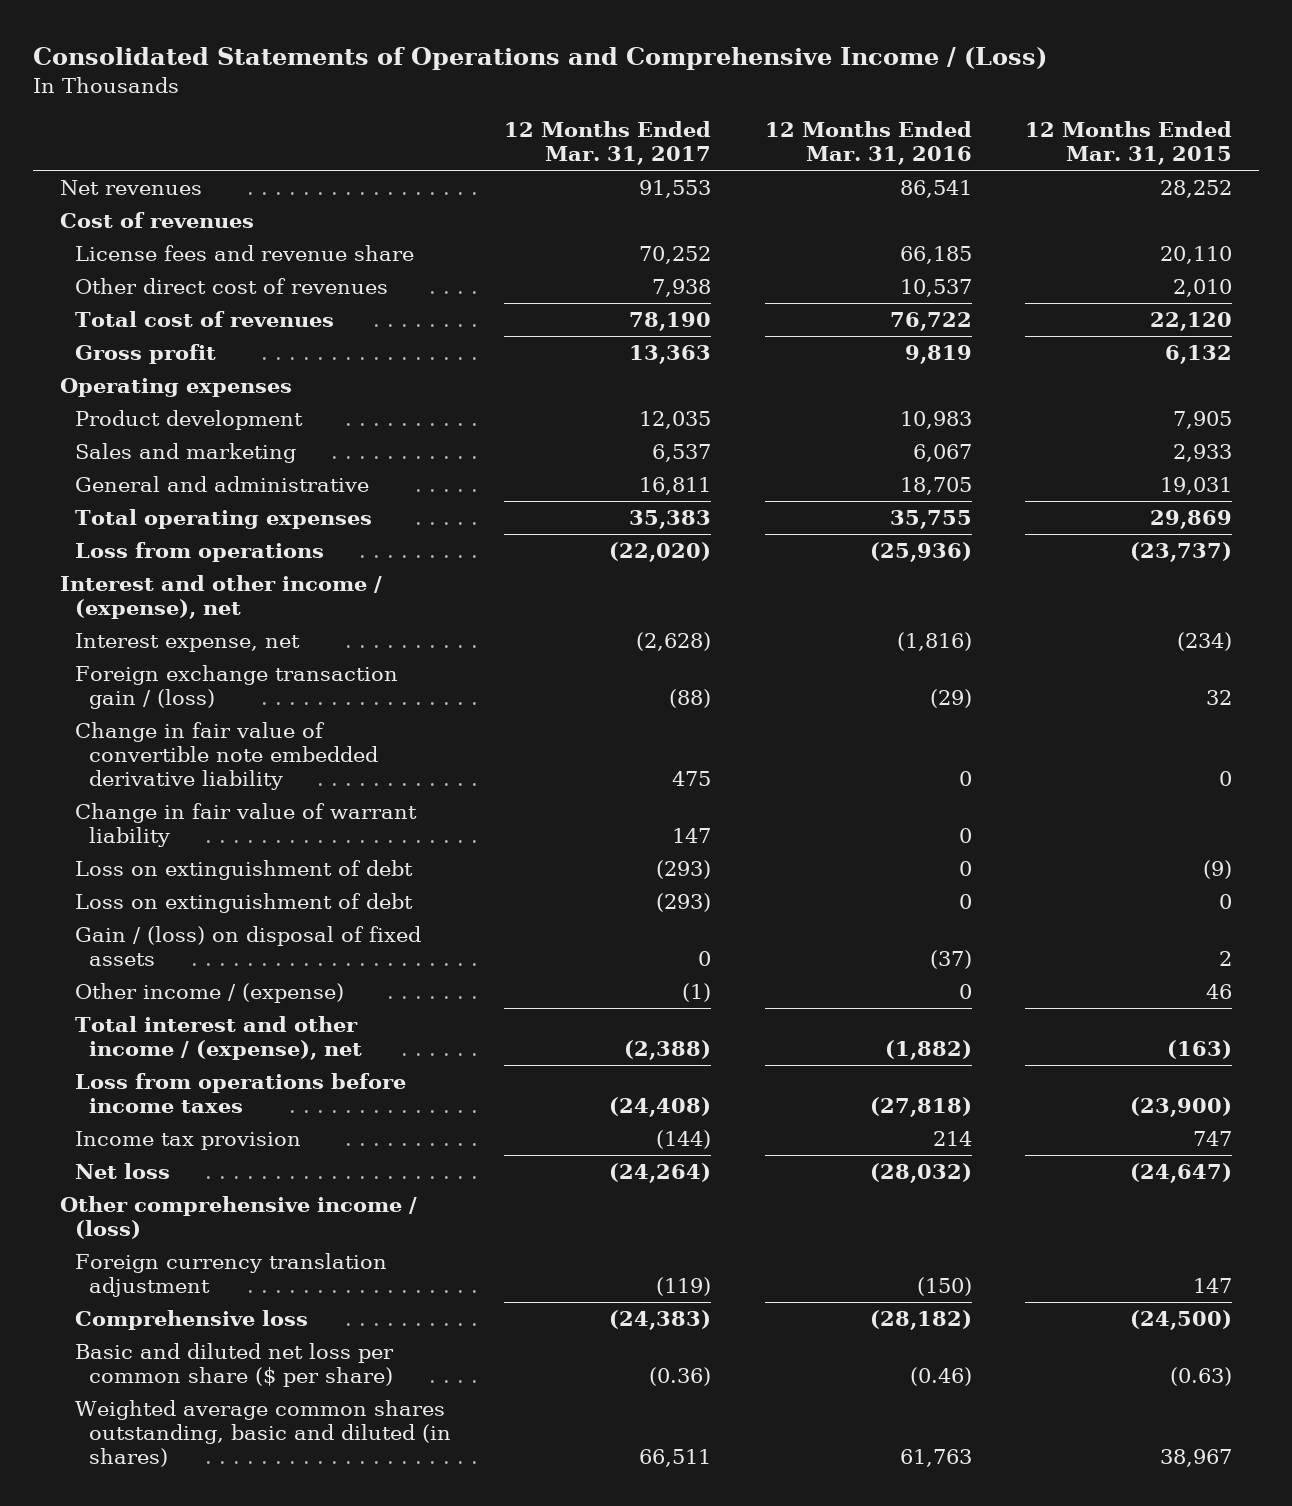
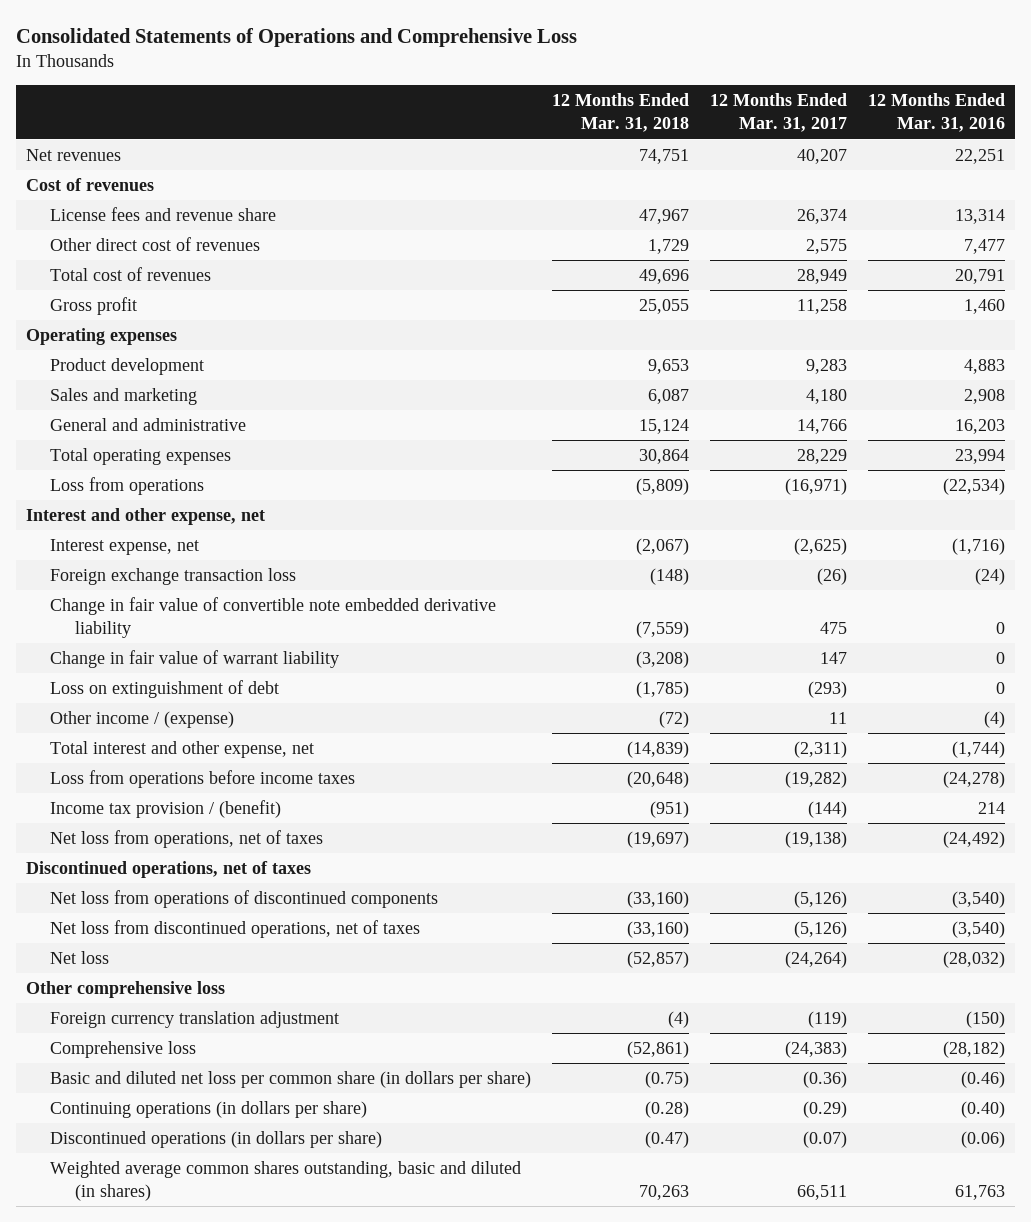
[33,47,1048,71] Consolidated Statements of Operations and Comprehensive Income / (Loss) -> [15,28,577,48] Consolidated Statements of Operations and Comprehensive Loss
[1024,121,1232,166] 12 Months Ended Mar. 31, 2015 -> none
none -> [552,93,690,133] 12 Months Ended Mar. 31, 2018
[639,179,712,198] 91,553 -> [797,148,848,164] 40,207
[899,179,972,198] 86,541 -> [955,148,1006,164] 22,251
[639,245,712,264] 70,252 -> [797,208,848,224] 26,374
[899,245,972,264] 66,185 -> [955,208,1006,224] 13,314
[652,278,712,297] 7,938 -> [806,238,848,254] 2,575
[899,278,972,297] 10,537 -> [964,238,1006,254] 7,477
[629,311,712,331] 78,190 -> [797,268,848,284] 28,949
[889,311,972,331] 76,722 -> [955,268,1006,284] 20,791
[629,344,712,364] 13,363 -> [797,298,848,314] 11,258
[904,344,972,364] 9,819 -> [964,298,1006,314] 1,460
[639,410,712,429] 12,035 -> [806,358,848,374] 9,283
[899,410,972,429] 10,983 -> [964,358,1006,374] 4,883
[652,443,712,462] 6,537 -> [806,388,848,404] 4,180
[912,443,972,462] 6,067 -> [964,388,1006,404] 2,908
[639,476,712,495] 16,811 -> [797,418,848,434] 14,766
[899,476,972,495] 18,705 -> [955,418,1006,434] 16,203
[629,509,712,529] 35,383 -> [797,448,848,464] 28,229
[889,509,972,529] 35,755 -> [955,448,1006,464] 23,994
[609,541,712,562] (22,020) -> [785,477,848,495] (16,971)
[869,541,972,562] (25,936) -> [943,477,1006,495] (22,534)
[60,574,383,619] Interest and other income / (expense), net -> [26,507,266,525] Interest and other expense, net
[636,631,712,651] (2,628) -> [794,537,848,555] (2,625)
[896,631,972,651] (1,816) -> [952,537,1006,555] (1,716)
[74,664,398,709] Foreign exchange transaction gain / (loss) -> [50,567,297,585] Foreign exchange transaction loss
[669,688,712,708] (88) -> [817,567,848,585] (26)
[929,688,972,708] (29) -> [975,567,1006,585] (24)
[74,892,413,913] Loss on extinguishment of debt -> none
[74,925,421,966] Gain / (loss) on disposal of fixed assets -> none
[682,982,712,1002] (1) -> [829,711,848,724] 11
[958,983,972,999] 0 -> [984,710,1006,728] (4)
[74,1015,362,1060] Total interest and other income / (expense), net -> [50,740,315,758] Total interest and other expense, net
[624,1039,712,1060] (2,388) -> [794,740,848,758] (2,311)
[884,1039,972,1060] (1,882) -> [952,740,1006,758] (1,744)
[609,1096,712,1117] (24,408) -> [785,770,848,788] (19,282)
[869,1096,972,1117] (27,818) -> [943,770,1006,788] (24,278)
[74,1130,301,1150] Income tax provision -> [50,799,282,818] Income tax provision / (benefit)
none -> [50,829,324,848] Net loss from operations, net of taxes
none -> [26,860,312,878] Discontinued operations, net of taxes
none -> [50,889,439,908] Net loss from operations of discontinued components
none -> [50,919,421,938] Net loss from discontinued operations, net of taxes
[60,1195,418,1239] Other comprehensive income / (loss) -> [26,980,226,998] Other comprehensive loss
[74,1342,394,1387] Basic and diluted net loss per common share ($ per share) -> [50,1070,532,1088] Basic and diluted net loss per common share (in dollars per share)
none -> [50,1100,368,1118] Continuing operations (in dollars per share)
none -> [50,1130,383,1148] Discontinued operations (in dollars per share)

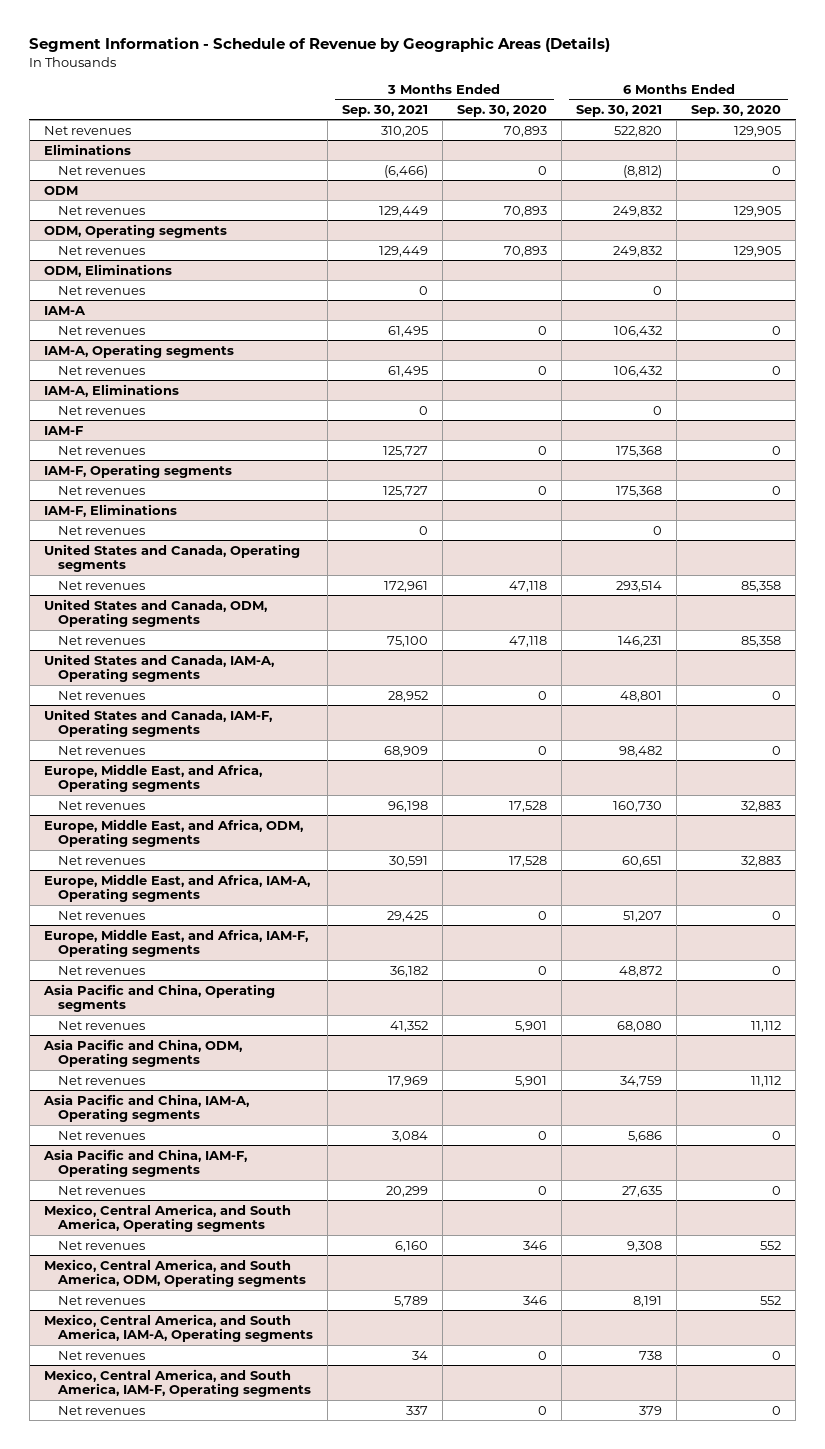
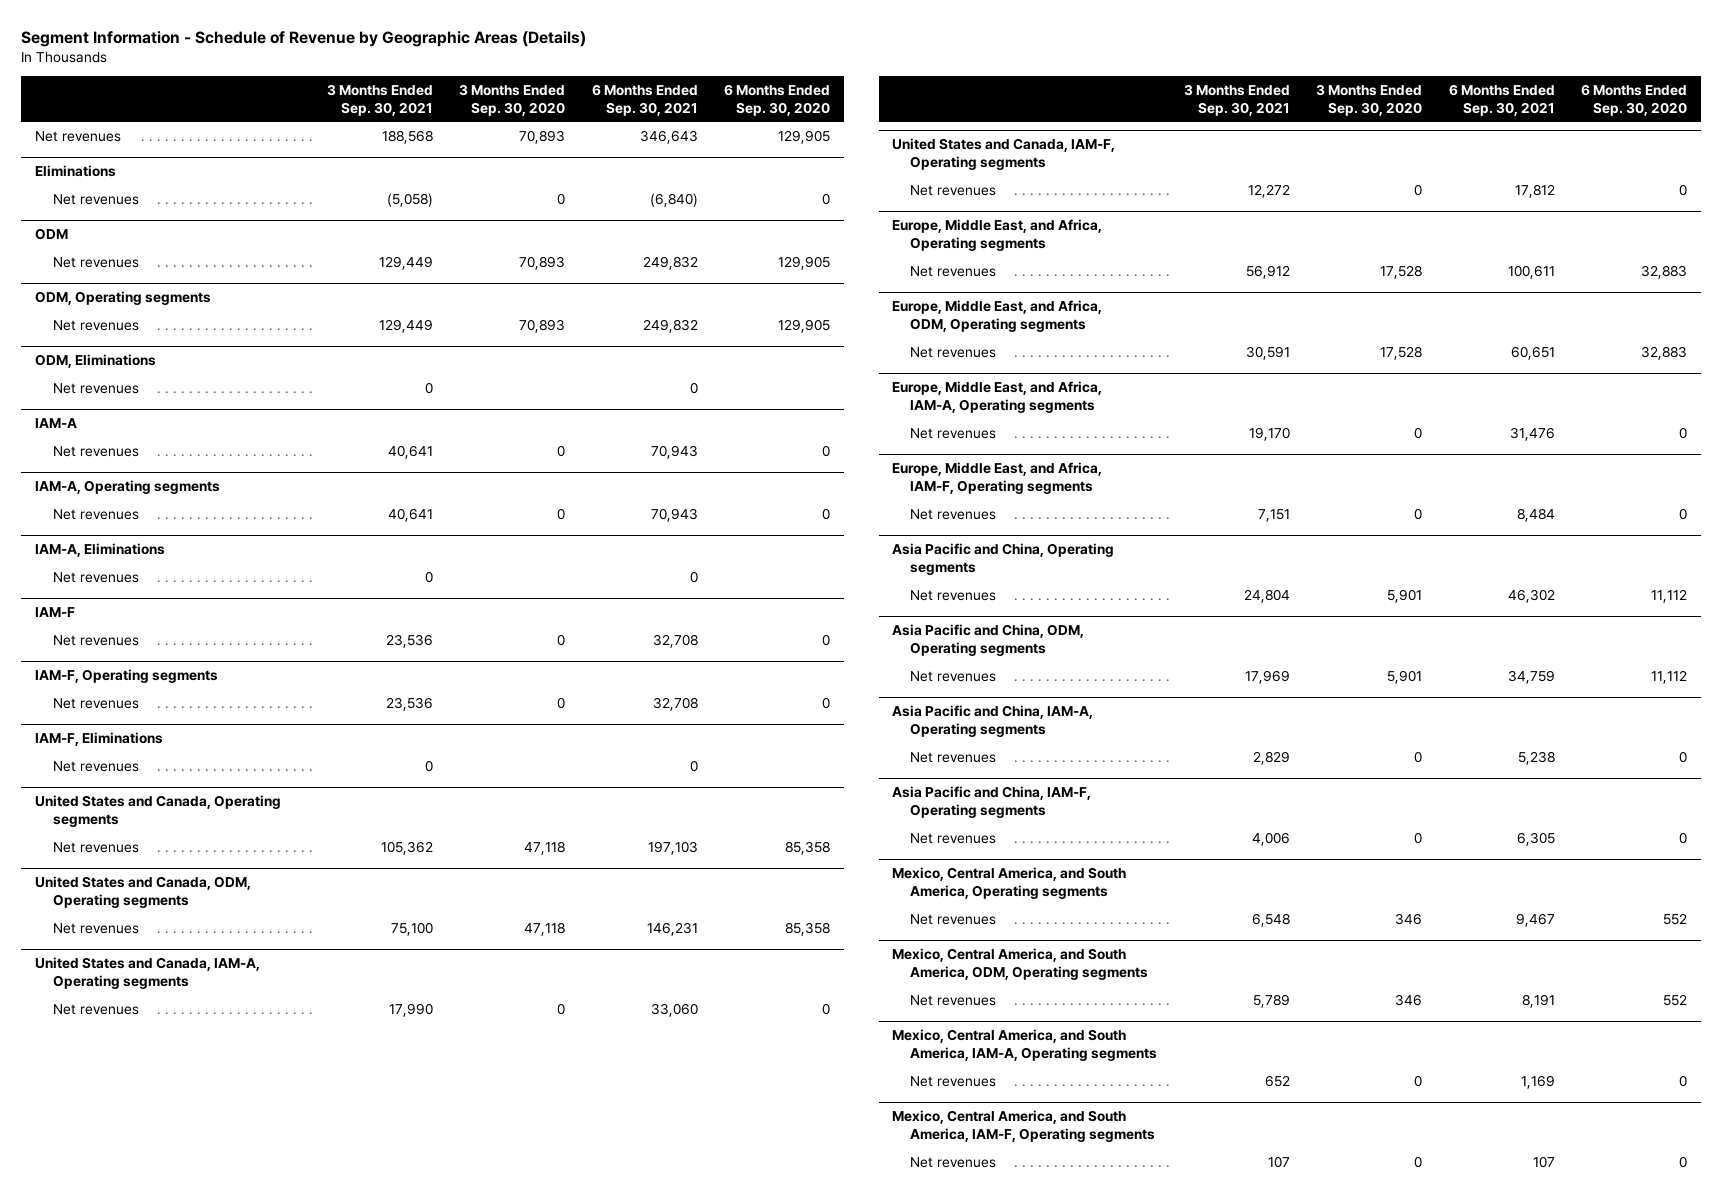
[380,125,428,137] 310,205 -> [381,129,433,144] 188,568
[614,125,663,137] 522,820 -> [639,129,698,144] 346,643
[383,164,428,178] (6,466) -> [386,192,433,207] (5,058)
[623,164,663,178] (8,812) -> [649,192,698,207] (6,840)
[387,325,428,337] 61,495 -> [387,444,433,459] 40,641
[614,325,663,337] 106,432 -> [650,444,698,459] 70,943
[387,365,428,377] 61,495 -> [387,507,433,522] 40,641
[614,365,663,377] 106,432 -> [650,507,698,522] 70,943
[382,445,428,457] 125,727 -> [385,633,433,648] 23,536
[616,445,663,457] 175,368 -> [652,633,698,648] 32,708
[382,485,428,497] 125,727 -> [385,696,433,711] 23,536
[616,485,663,497] 175,368 -> [652,696,698,711] 32,708
[383,580,428,592] 172,961 -> [380,840,433,855] 105,362
[616,580,663,592] 293,514 -> [647,840,698,855] 197,103
[387,690,428,702] 28,952 -> [388,1002,433,1017] 17,990
[620,690,663,702] 48,801 -> [650,1002,698,1017] 33,060
[383,745,428,757] 68,909 -> [1247,183,1290,198] 12,272
[619,745,663,757] 98,482 -> [1514,183,1555,198] 17,812
[387,800,428,812] 96,198 -> [1245,264,1290,279] 56,912
[613,800,663,812] 160,730 -> [1507,264,1555,279] 100,611
[386,910,428,922] 29,425 -> [1248,426,1290,441] 19,170
[623,910,663,922] 51,207 -> [1509,426,1555,441] 31,476
[389,965,428,977] 36,182 -> [1257,508,1290,522] 7,151
[619,965,663,977] 48,872 -> [1516,507,1555,522] 8,484
[389,1020,428,1032] 41,352 -> [1243,588,1290,603] 24,804
[617,1020,663,1032] 68,080 -> [1507,588,1555,603] 46,302
[391,1130,428,1142] 3,084 -> [1252,750,1290,765] 2,829
[628,1130,663,1142] 5,686 -> [1517,750,1555,765] 5,238
[385,1185,428,1197] 20,299 -> [1251,831,1290,846] 4,006
[622,1185,663,1197] 27,635 -> [1516,831,1555,846] 6,305
[394,1240,428,1252] 6,160 -> [1251,912,1290,927] 6,548
[627,1240,663,1252] 9,308 -> [1515,912,1555,927] 9,467
[411,1350,428,1360] 34 -> [1264,1074,1290,1087] 652
[639,1350,663,1360] 738 -> [1520,1074,1555,1089] 1,169
[405,1405,428,1415] 337 -> [1267,1155,1290,1168] 107
[639,1405,663,1415] 379 -> [1532,1155,1555,1168] 107

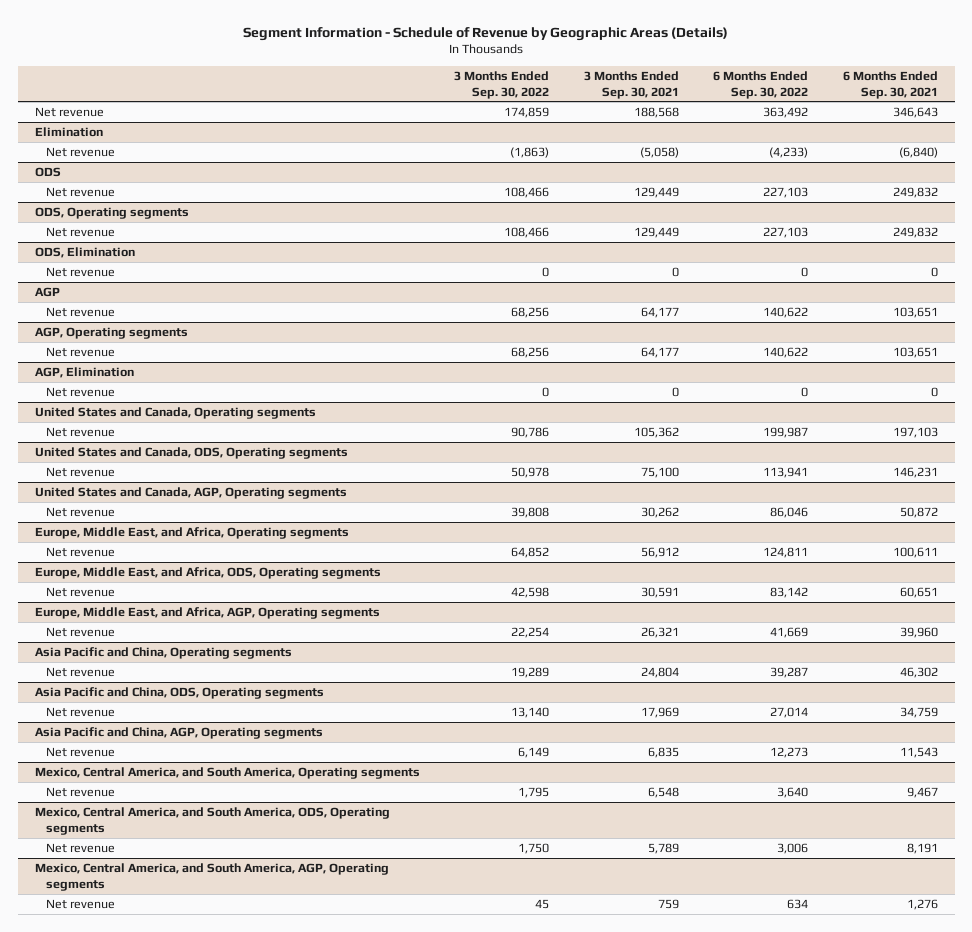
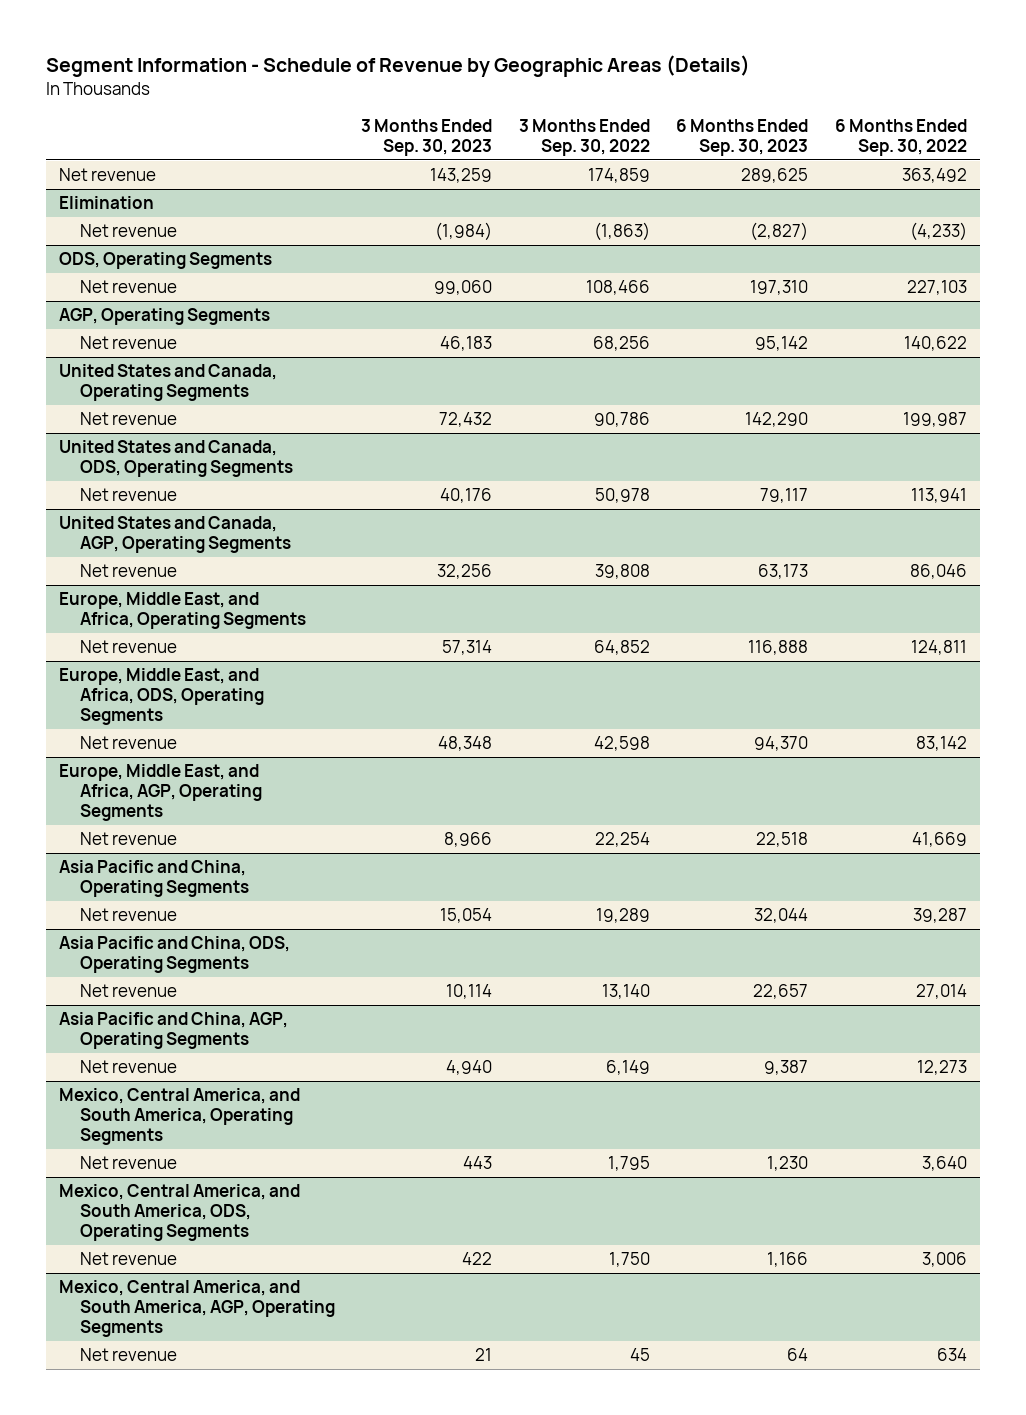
[583,70,679,99] 3 Months Ended Sep. 30, 2021 -> none
[842,70,938,99] 6 Months Ended Sep. 30, 2021 -> none
none -> [361,118,493,157] 3 Months Ended Sep. 30, 2023
none -> [676,118,809,157] 6 Months Ended Sep. 30, 2023
[34,166,61,177] ODS -> none
[45,186,115,197] Net revenue -> none
[34,206,189,219] ODS, Operating segments -> [59,251,273,269] ODS, Operating Segments
[34,246,135,258] ODS, Elimination -> none
[45,266,115,277] Net revenue -> none
[34,286,60,297] AGP -> none
[45,306,115,317] Net revenue -> none
[34,326,188,339] AGP, Operating segments -> [59,307,271,325] AGP, Operating Segments
[34,366,134,378] AGP, Elimination -> none
[45,386,115,397] Net revenue -> none
[34,406,316,419] United States and Canada, Operating segments -> [59,363,278,402] United States and Canada, Operating Segments
[34,446,348,459] United States and Canada, ODS, Operating segments -> [59,439,293,478] United States and Canada, ODS, Operating Segments
[34,486,347,499] United States and Canada, AGP, Operating segments -> [59,515,291,554] United States and Canada, AGP, Operating Segments
[34,526,349,539] Europe, Middle East, and Africa, Operating segments -> [59,591,306,630] Europe, Middle East, and Africa, Operating Segments
[34,566,381,579] Europe, Middle East, and Africa, ODS, Operating segments -> [59,667,264,726] Europe, Middle East, and Africa, ODS, Operating Segments
[34,606,380,619] Europe, Middle East, and Africa, AGP, Operating segments -> [59,763,262,822] Europe, Middle East, and Africa, AGP, Operating Segments
[34,646,292,659] Asia Pacific and China, Operating segments -> [59,859,249,898] Asia Pacific and China, Operating Segments
[34,686,324,699] Asia Pacific and China, ODS, Operating segments -> [59,935,291,974] Asia Pacific and China, ODS, Operating Segments
[34,726,323,739] Asia Pacific and China, AGP, Operating segments -> [59,1011,289,1050] Asia Pacific and China, AGP, Operating Segments
[34,766,420,779] Mexico, Central America, and South America, Operating segments -> [59,1087,301,1146] Mexico, Central America, and South America, Operating Segments
[34,806,390,835] Mexico, Central America, and South America, ODS, Operating segments -> [59,1183,301,1242] Mexico, Central America, and South America, ODS, Operating Segments
[34,862,389,891] Mexico, Central America, and South America, AGP, Operating segments -> [59,1279,335,1338] Mexico, Central America, and South America, AGP, Operating Segments

